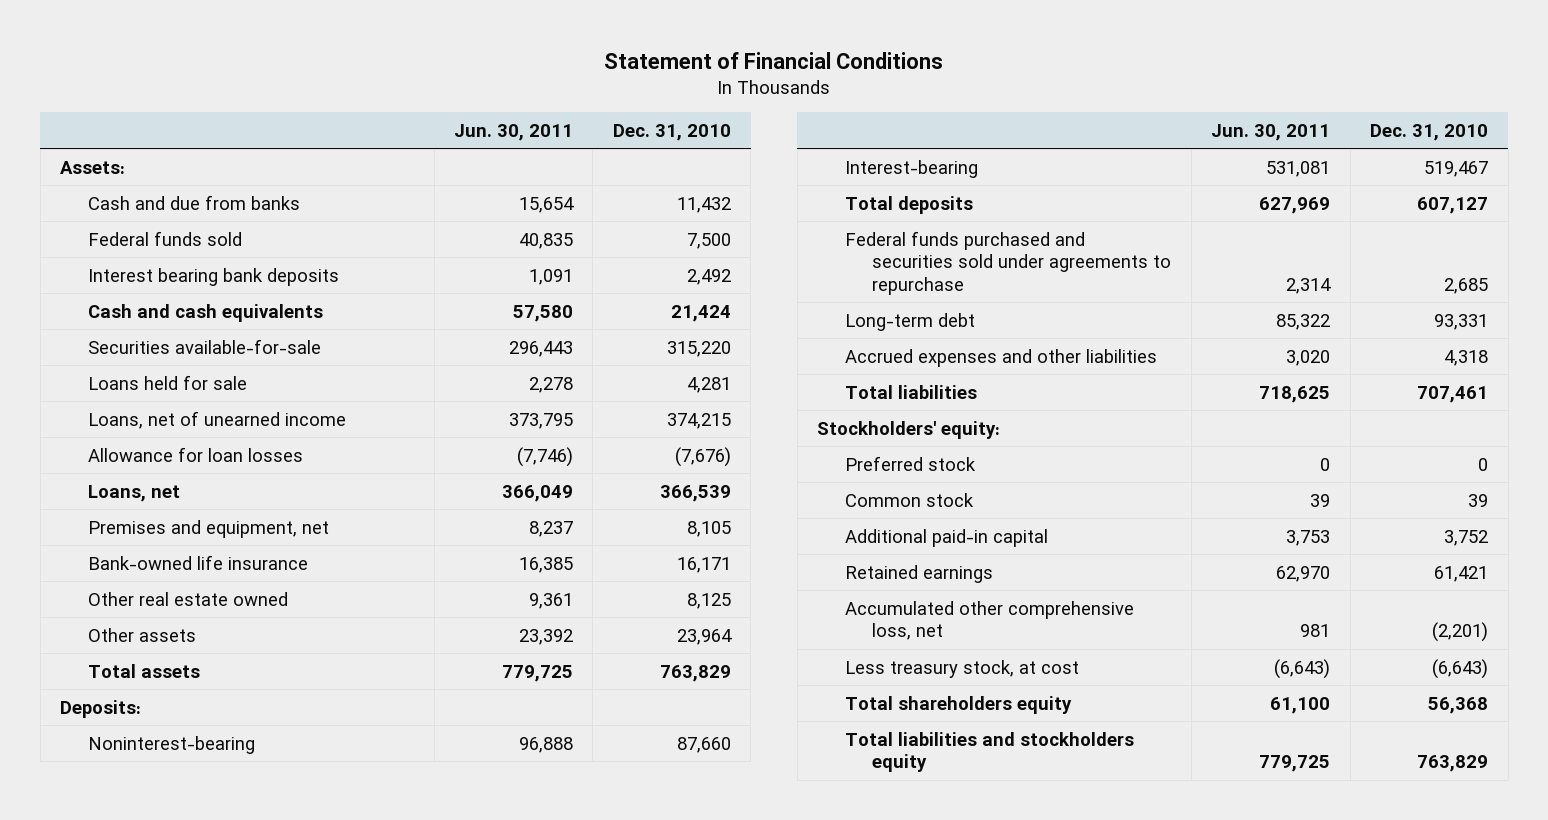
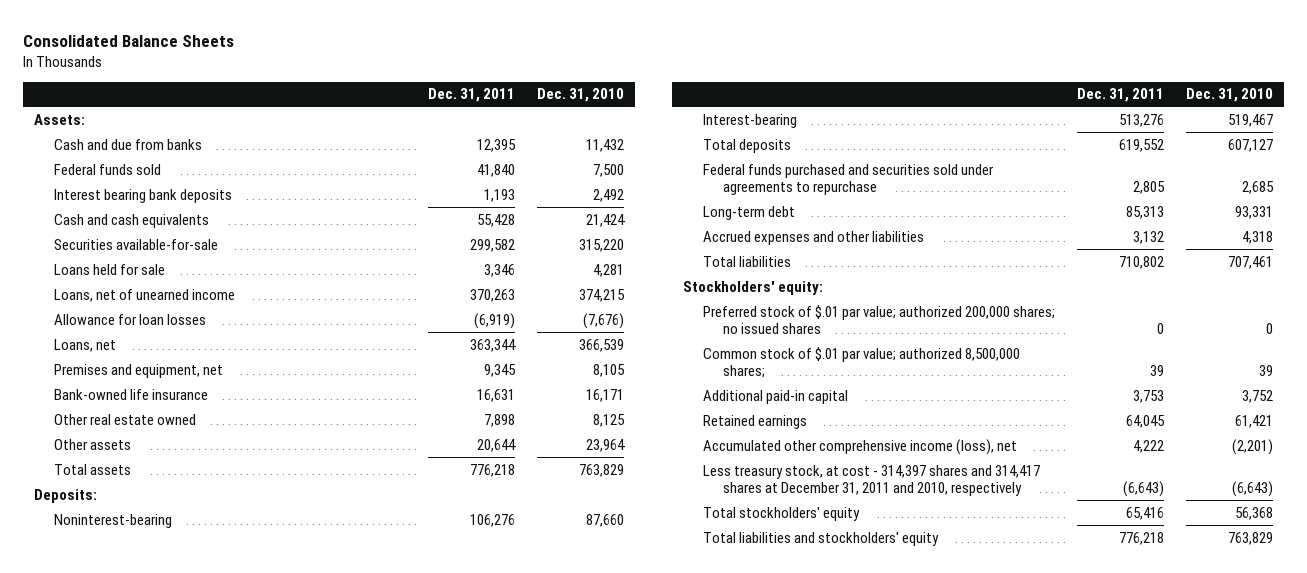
[604,51,944,69] Statement of Financial Conditions -> [23,34,235,47] Consolidated Balance Sheets
[454,124,574,142] Jun. 30, 2011 -> none
none -> [428,88,516,103] Dec. 31, 2011
[844,455,976,471] Preferred stock -> [703,304,1056,335] Preferred stock of $.01 par value; authorized 200,000 shares; no issued shares
[844,492,974,507] Common stock -> [703,346,1021,379] Common stock of $.01 par value; authorized 8,500,000 shares;
[844,600,1134,641] Accumulated other comprehensive loss, net -> [703,438,1018,455] Accumulated other comprehensive income (loss), net
[844,659,1079,678] Less treasury stock, at cost -> [703,464,1041,497] Less treasury stock, at cost - 314,397 shares and 314,417 shares at December 31, 2011 and 2010, respectively
[844,695,1072,714] Total shareholders equity -> [703,506,861,521] Total stockholders' equity
[844,731,1134,773] Total liabilities and stockholders equity -> [703,531,940,546] Total liabilities and stockholders' equity

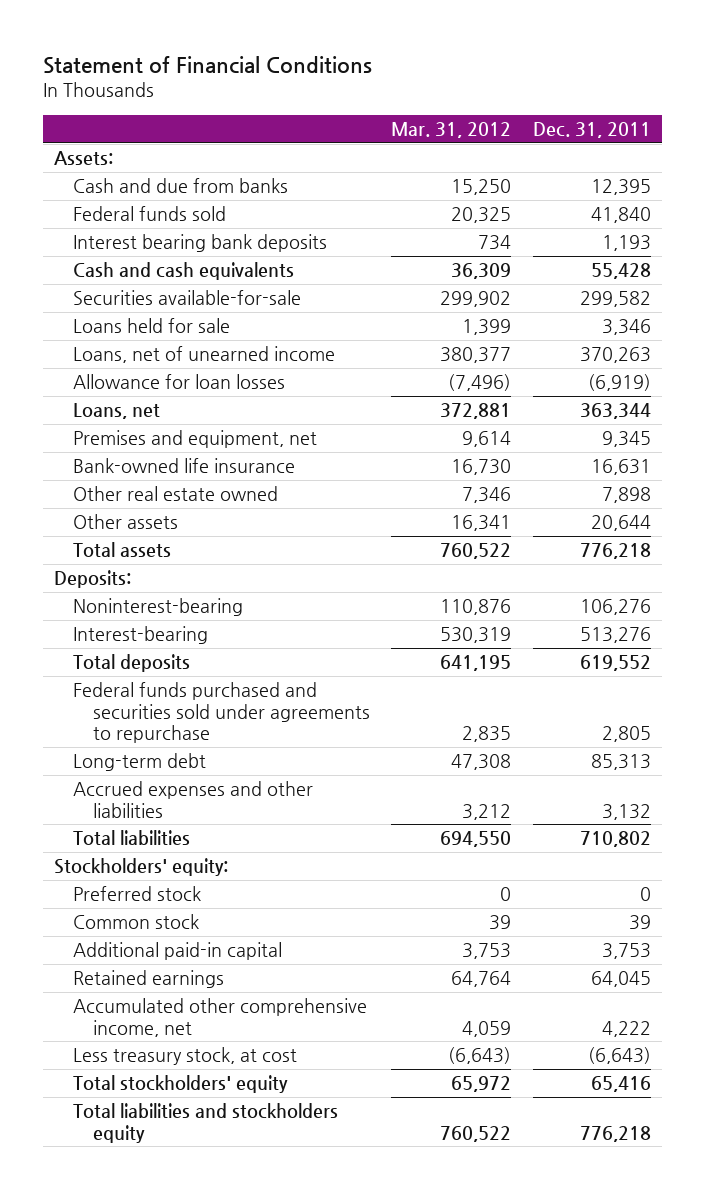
[23,34,235,47] Consolidated Balance Sheets -> [43,55,373,74] Statement of Financial Conditions
[537,88,625,103] Dec. 31, 2010 -> none
none -> [391,122,512,139] Mar. 31, 2012
[703,304,1056,335] Preferred stock of $.01 par value; authorized 200,000 shares; no issued shares -> [73,886,202,902] Preferred stock
[703,346,1021,379] Common stock of $.01 par value; authorized 8,500,000 shares; -> [73,914,200,930] Common stock
[703,438,1018,455] Accumulated other comprehensive income (loss), net -> [73,998,368,1037] Accumulated other comprehensive income, net
[703,464,1041,497] Less treasury stock, at cost - 314,397 shares and 314,417 shares at December 31, 2011 and 2010, respectively -> [73,1047,298,1066] Less treasury stock, at cost
[703,531,940,546] Total liabilities and stockholders' equity -> [73,1103,339,1143] Total liabilities and stockholders equity

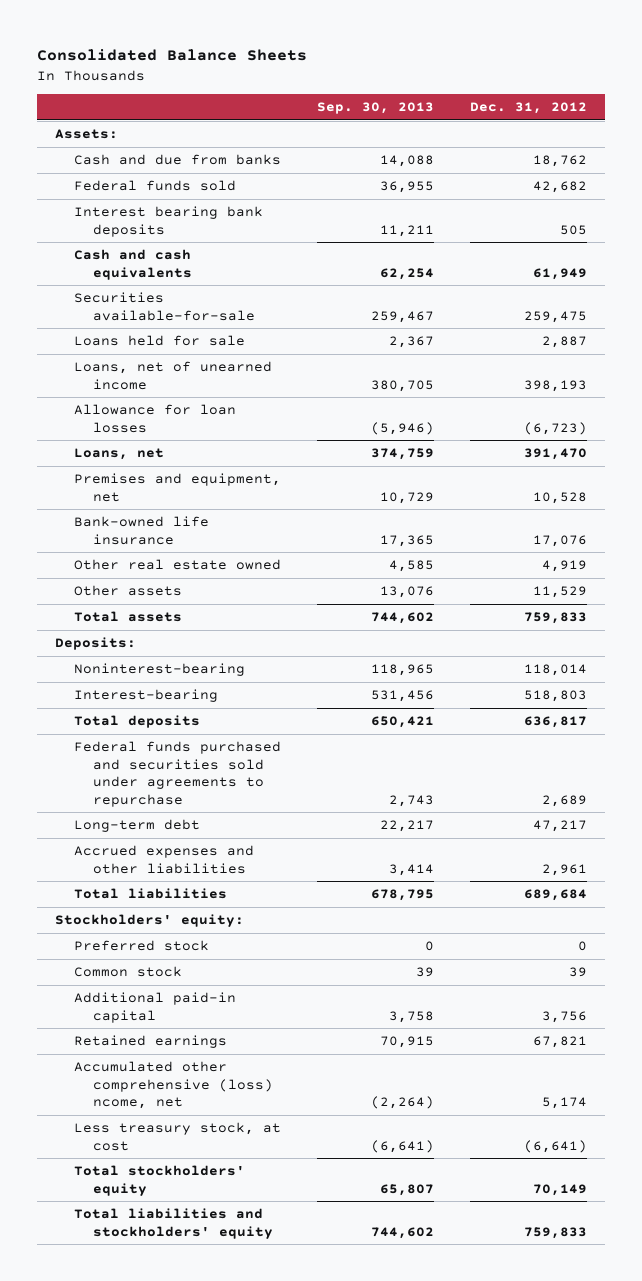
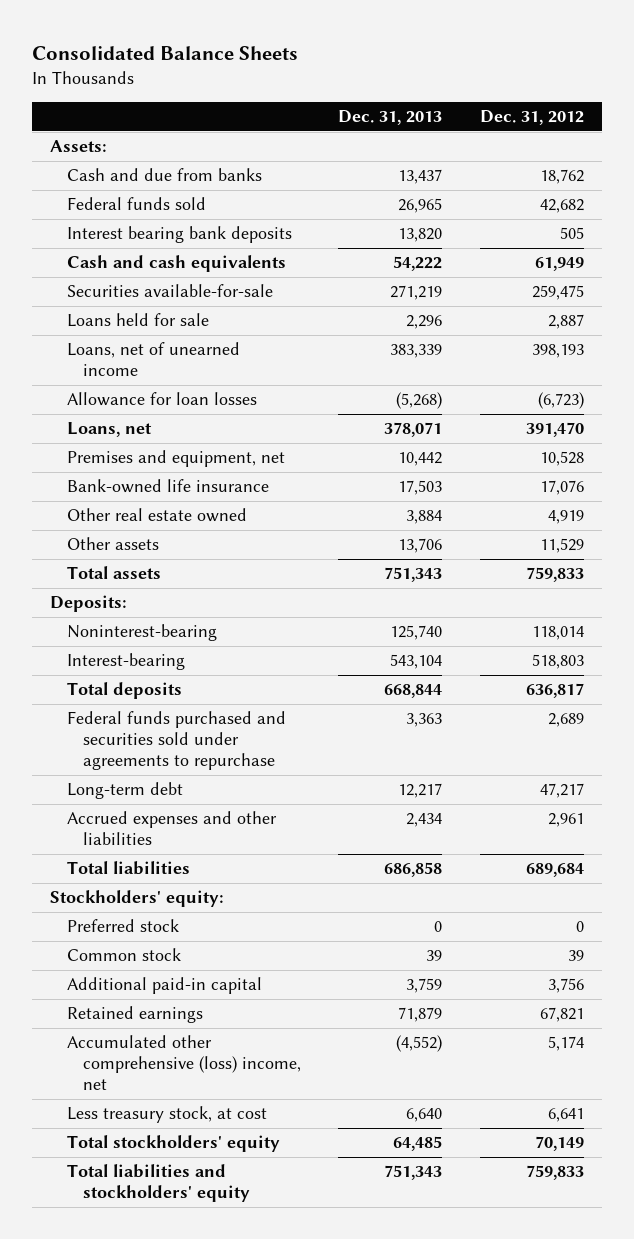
[317,102,435,115] Sep. 30, 2013 -> none
none -> [338,109,443,125] Dec. 31, 2013
[74,1061,274,1110] Accumulated other comprehensive (loss) ncome, net -> [66,1035,302,1091] Accumulated other comprehensive (loss) income, net
[523,1139,587,1153] (6,641) -> [547,1108,584,1123] 6,641

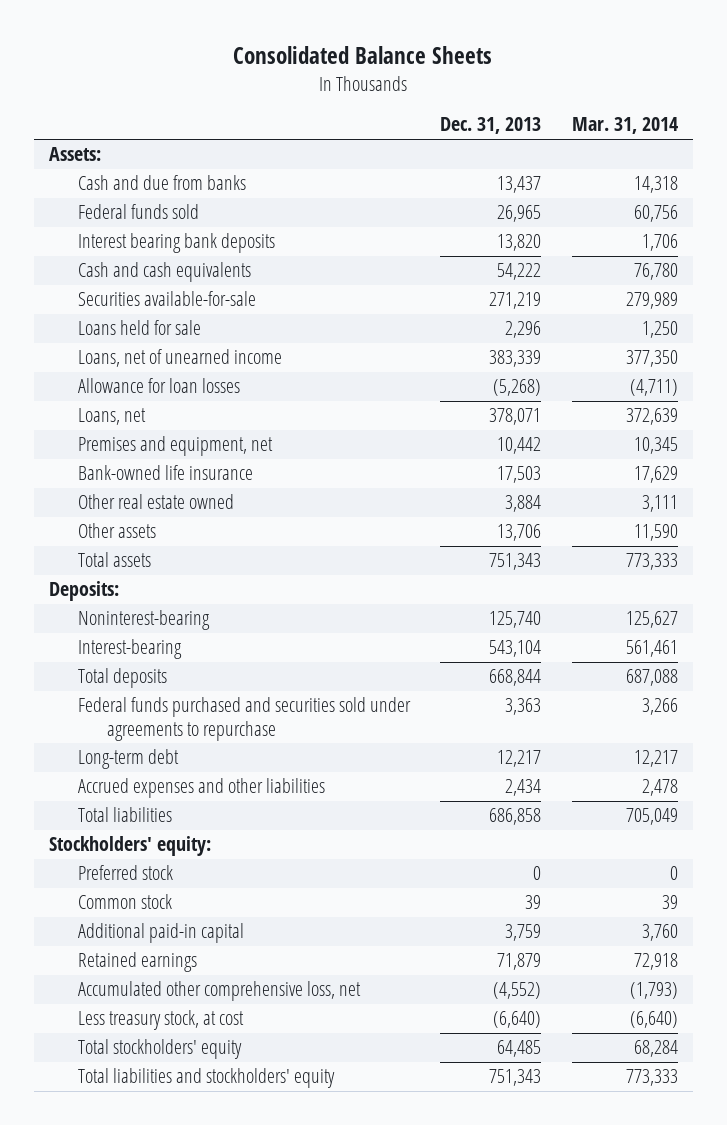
[479,109,584,125] Dec. 31, 2012 -> none
none -> [571,117,678,135] Mar. 31, 2014
[66,1035,302,1091] Accumulated other comprehensive (loss) income, net -> [78,981,362,1002] Accumulated other comprehensive loss, net
[406,1108,443,1123] 6,640 -> [493,1011,542,1029] (6,640)

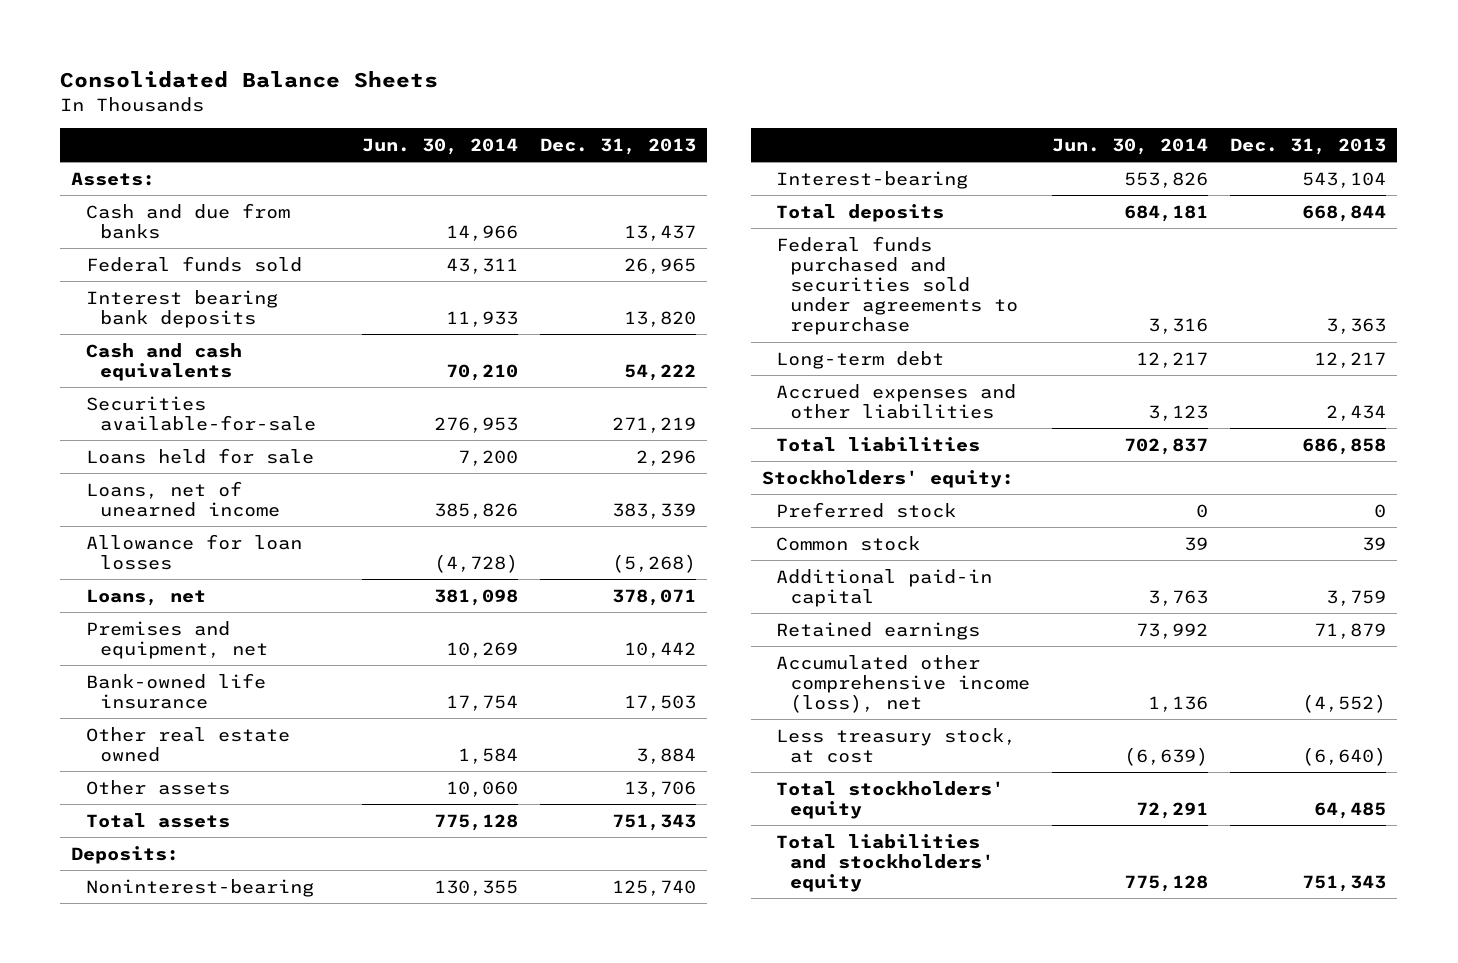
[571,117,678,135] Mar. 31, 2014 -> none
none -> [361,137,518,155] Jun. 30, 2014
[78,981,362,1002] Accumulated other comprehensive loss, net -> [775,654,1031,714] Accumulated other comprehensive income (loss), net

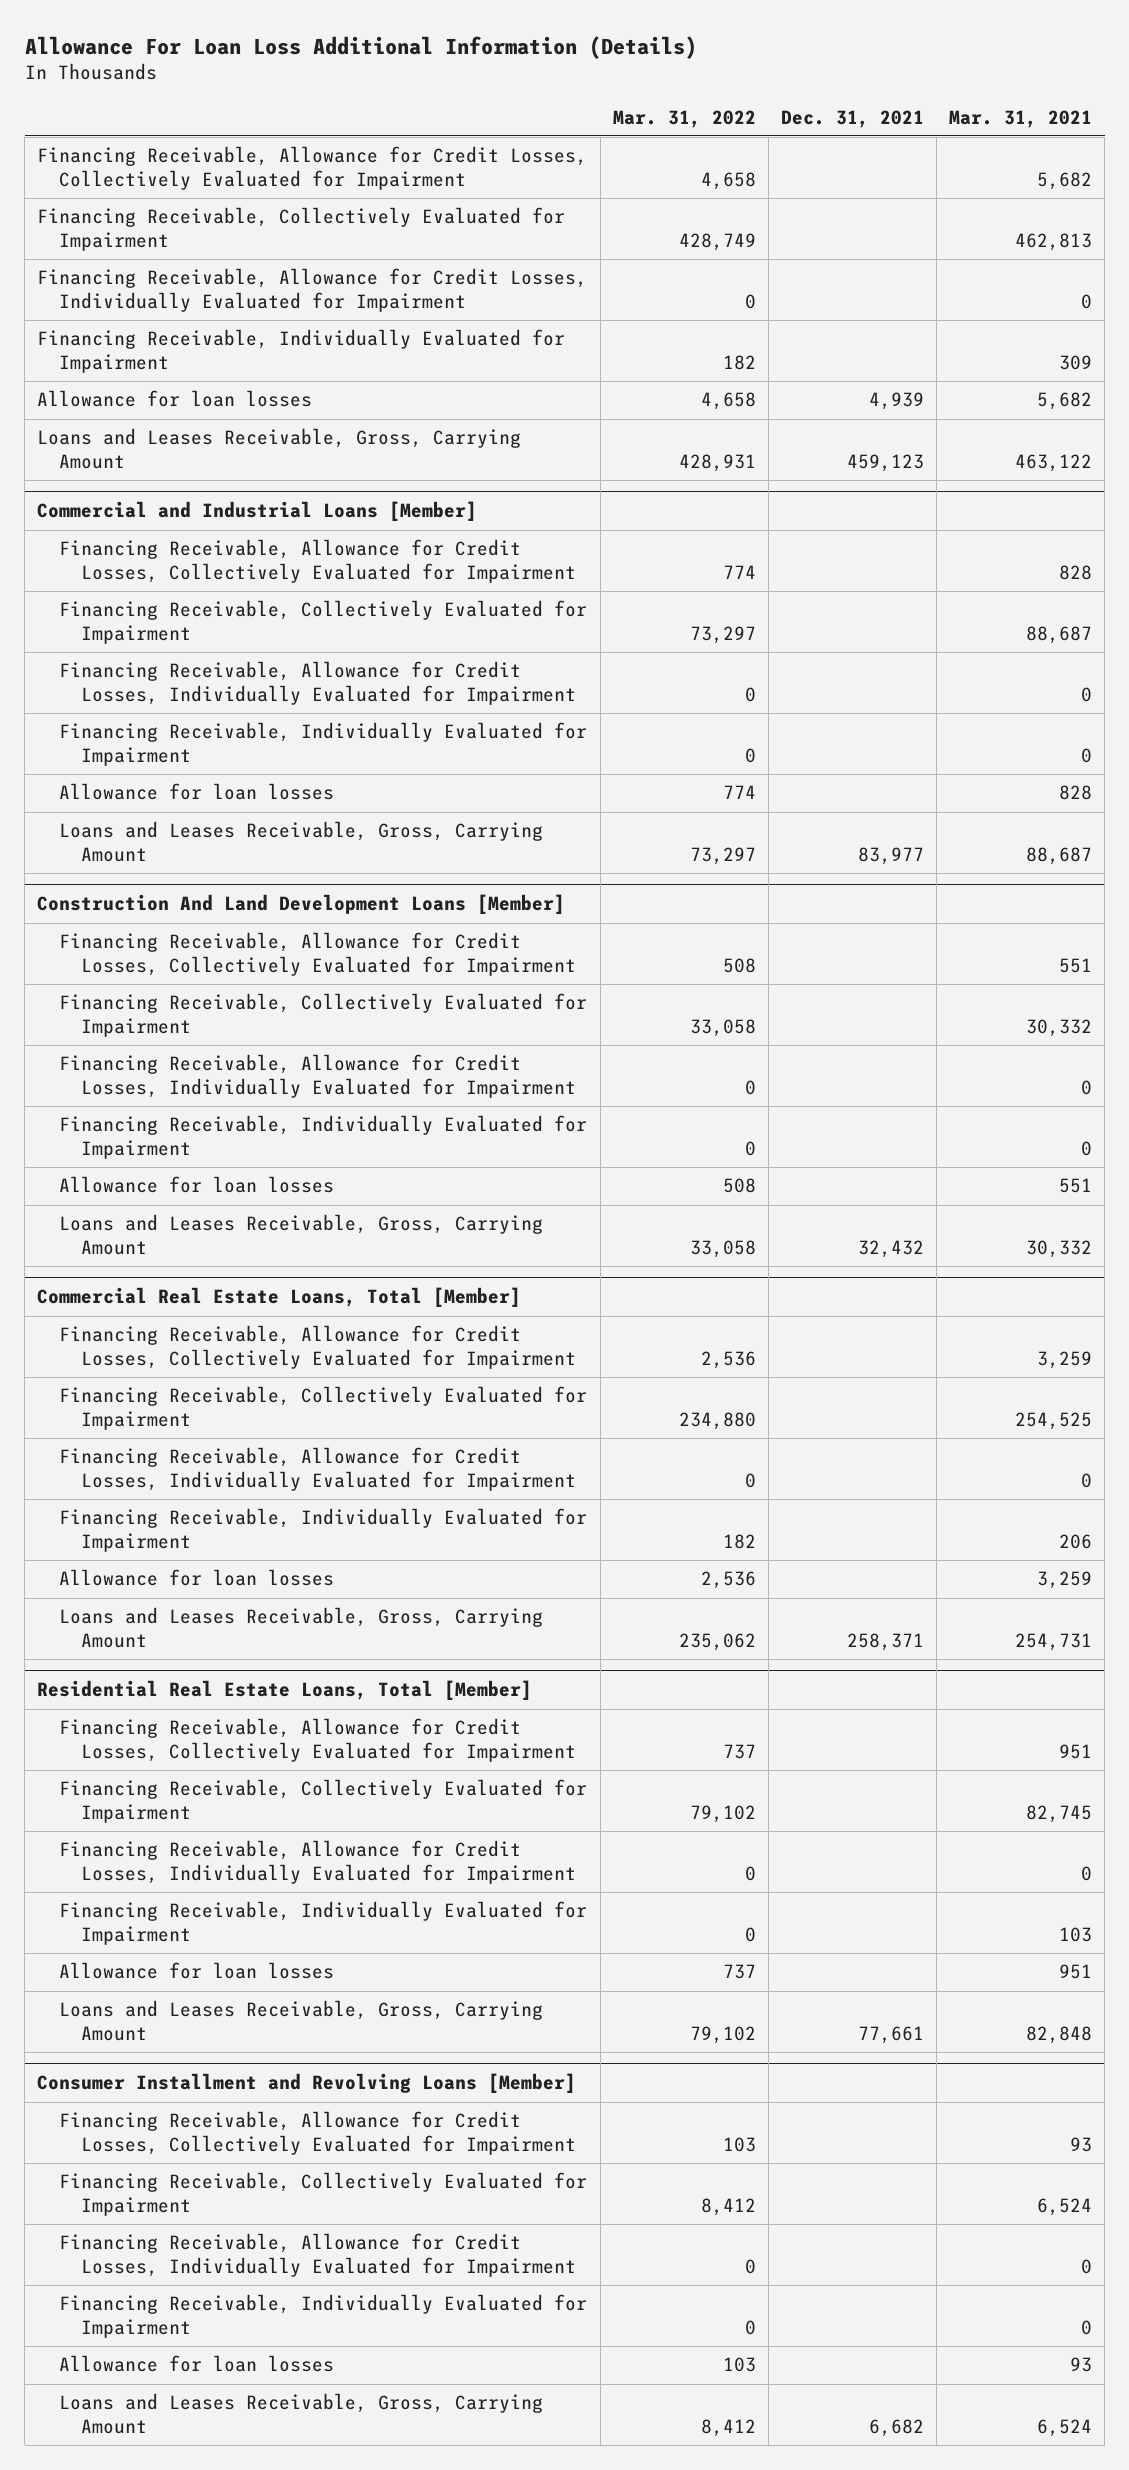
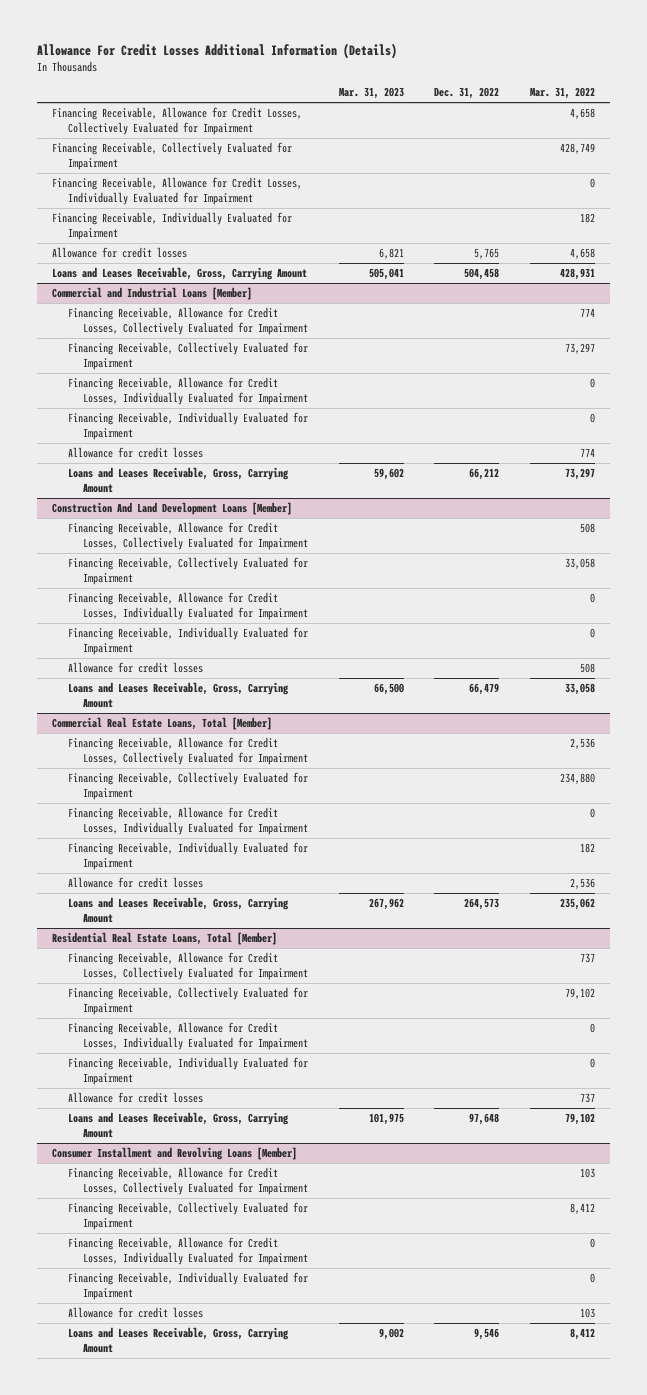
[24,35,697,59] Allowance For Loan Loss Additional Information (Details) -> [36,43,397,60] Allowance For Credit Losses Additional Information (Details)
[780,109,924,128] Dec. 31, 2021 -> none
[949,109,1093,128] Mar. 31, 2021 -> none
none -> [338,87,404,100] Mar. 31, 2023
none -> [434,87,500,100] Dec. 31, 2022
[37,390,313,408] Allowance for loan losses -> [52,246,188,258] Allowance for credit losses
[59,783,335,801] Allowance for loan losses -> [67,446,203,458] Allowance for credit losses
[59,1176,335,1194] Allowance for loan losses -> [67,661,203,673] Allowance for credit losses
[59,1569,335,1587] Allowance for loan losses -> [67,876,203,888] Allowance for credit losses
[59,1962,335,1980] Allowance for loan losses -> [67,1091,203,1103] Allowance for credit losses
[59,2355,335,2373] Allowance for loan losses -> [67,1306,203,1318] Allowance for credit losses

